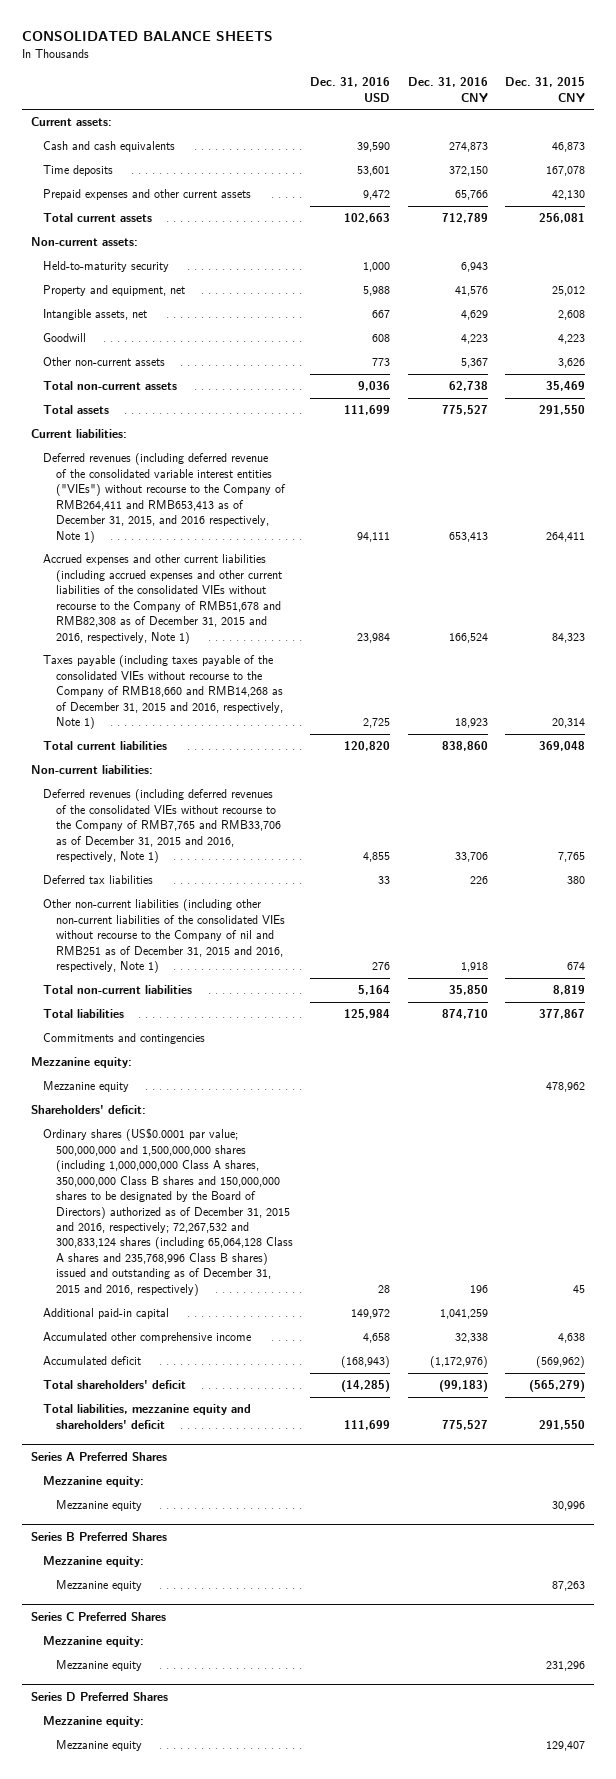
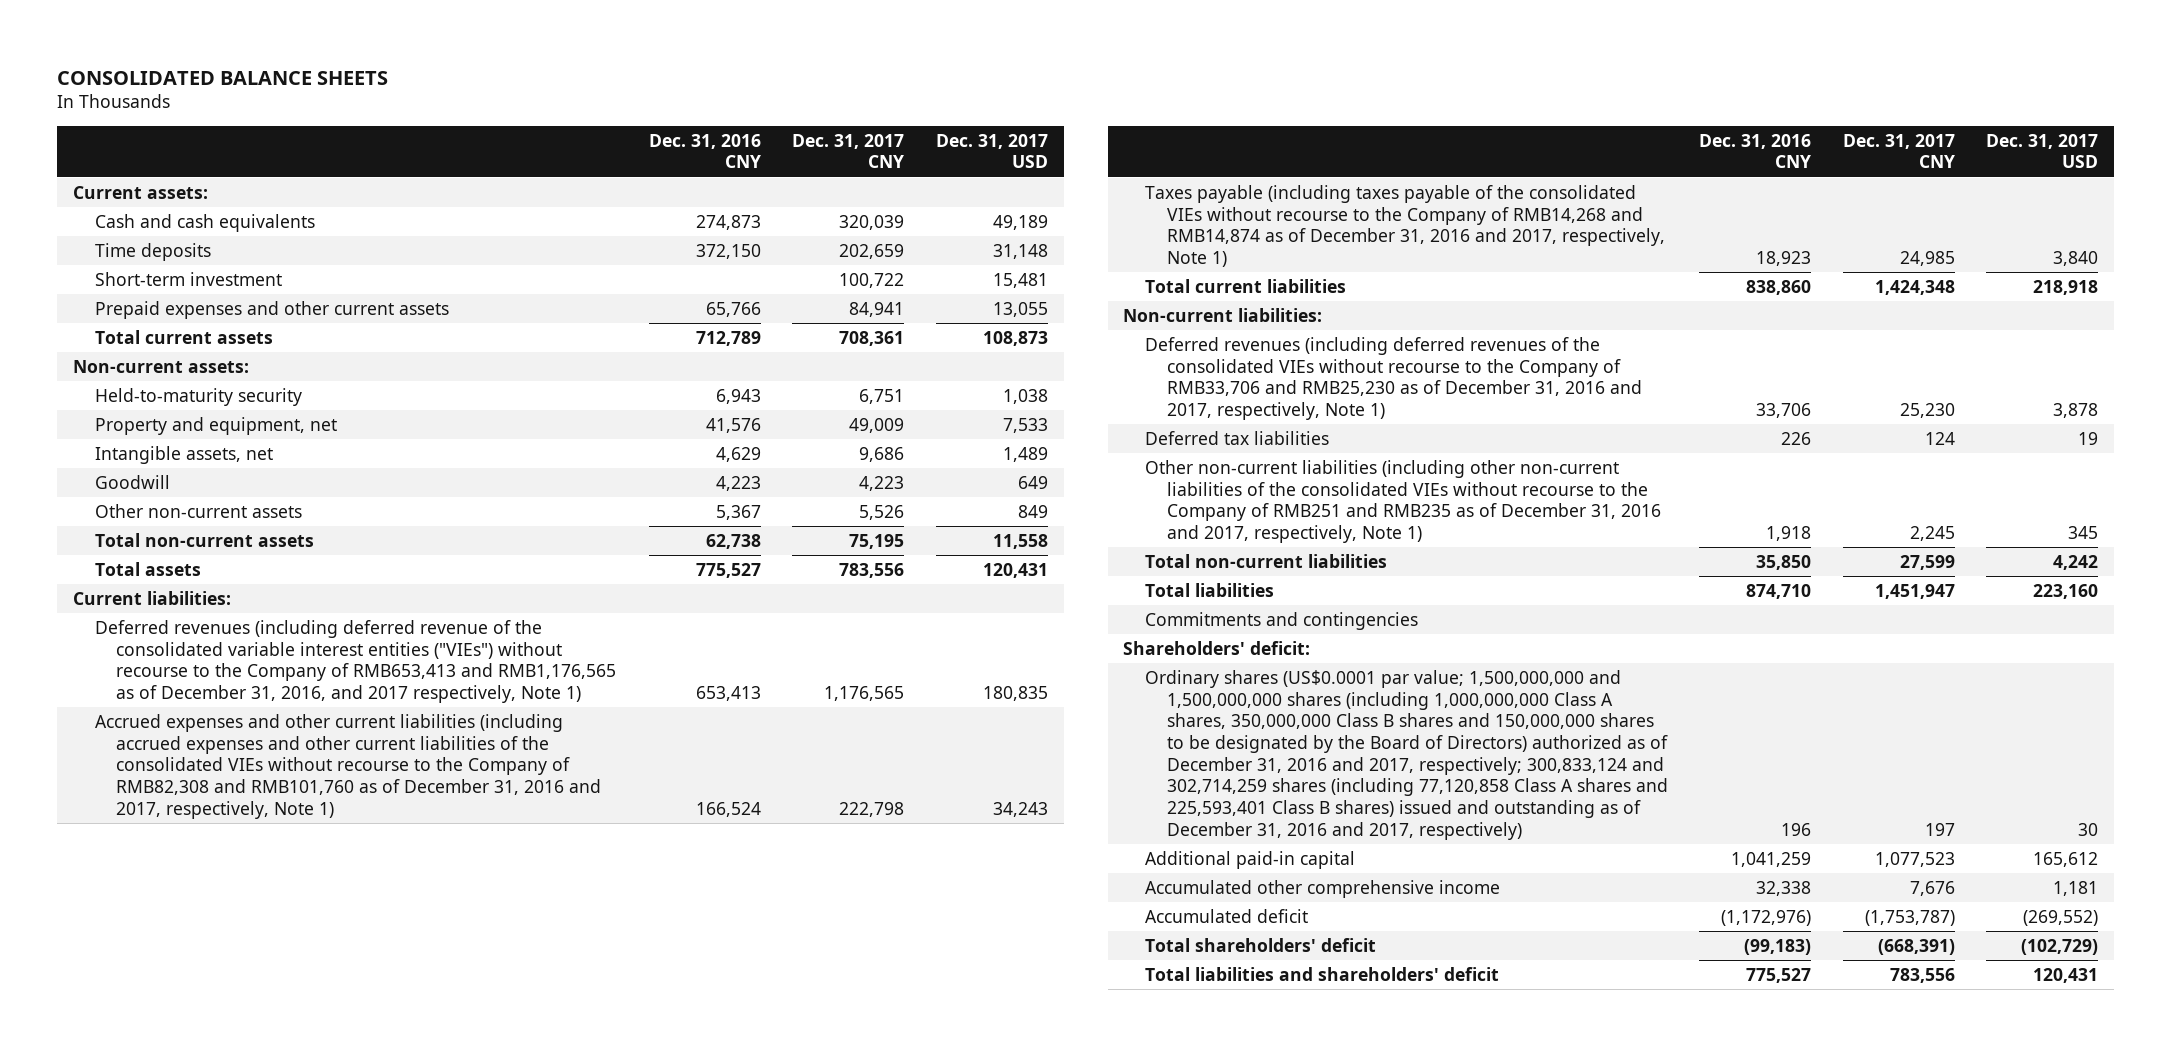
[310,77,391,102] Dec. 31, 2016 USD -> none
[505,77,586,102] Dec. 31, 2015 CNY -> none
none -> [792,133,905,169] Dec. 31, 2017 CNY
none -> [936,133,1049,169] Dec. 31, 2017 USD
none -> [94,271,282,286] Short-term investment
[43,453,286,543] Deferred revenues (including deferred revenue of the consolidated variable interest entities ("VIEs") without recourse to the Company of RMB264,411 and RMB653,413 as of December 31, 2015, and 2016 respectively, Note 1) -> [94,619,617,703] Deferred revenues (including deferred revenue of the consolidated variable interest entities ("VIEs") without recourse to the Company of RMB653,413 and RMB1,176,565 as of December 31, 2016, and 2017 respectively, Note 1)
[43,554,282,644] Accrued expenses and other current liabilities (including accrued expenses and other current liabilities of the consolidated VIEs without recourse to the Company of RMB51,678 and RMB82,308 as of December 31, 2015 and 2016, respectively, Note 1) -> [94,713,602,819] Accrued expenses and other current liabilities (including accrued expenses and other current liabilities of the consolidated VIEs without recourse to the Company of RMB82,308 and RMB101,760 as of December 31, 2016 and 2017, respectively, Note 1)
[43,655,283,730] Taxes payable (including taxes payable of the consolidated VIEs without recourse to the Company of RMB18,660 and RMB14,268 as of December 31, 2015 and 2016, respectively, Note 1) -> [1144,184,1665,267] Taxes payable (including taxes payable of the consolidated VIEs without recourse to the Company of RMB14,268 and RMB14,874 as of December 31, 2016 and 2017, respectively, Note 1)
[43,789,281,864] Deferred revenues (including deferred revenues of the consolidated VIEs without recourse to the Company of RMB7,765 and RMB33,706 as of December 31, 2015 and 2016, respectively, Note 1) -> [1144,336,1642,420] Deferred revenues (including deferred revenues of the consolidated VIEs without recourse to the Company of RMB33,706 and RMB25,230 as of December 31, 2016 and 2017, respectively, Note 1)
[43,899,285,974] Other non-current liabilities (including other non-current liabilities of the consolidated VIEs without recourse to the Company of nil and RMB251 as of December 31, 2015 and 2016, respectively, Note 1) -> [1144,459,1661,543] Other non-current liabilities (including other non-current liabilities of the consolidated VIEs without recourse to the Company of RMB251 and RMB235 as of December 31, 2016 and 2017, respectively, Note 1)
[31,1057,133,1069] Mezzanine equity: -> none
[43,1081,130,1093] Mezzanine equity -> none
[43,1128,293,1296] Ordinary shares (US$0.0001 par value; 500,000,000 and 1,500,000,000 shares (including 1,000,000,000 Class A shares, 350,000,000 Class B shares and 150,000,000 shares to be designated by the Board of Directors) authorized as of December 31, 2015 and 2016, respectively; 72,267,532 and 300,833,124 shares (including 65,064,128 Class A shares and 235,768,996 Class B shares) issued and outstanding as of December 31, 2015 and 2016, respectively) -> [1144,669,1668,840] Ordinary shares (US$0.0001 par value; 1,500,000,000 and 1,500,000,000 shares (including 1,000,000,000 Class A shares, 350,000,000 Class B shares and 150,000,000 shares to be designated by the Board of Directors) authorized as of December 31, 2016 and 2017, respectively; 300,833,124 and 302,714,259 shares (including 77,120,858 Class A shares and 225,593,401 Class B shares) issued and outstanding as of December 31, 2016 and 2017, respectively)
[31,1452,168,1462] Series A Preferred Shares -> none
[43,1476,145,1488] Mezzanine equity: -> none
[55,1500,142,1512] Mezzanine equity -> none
[31,1532,168,1542] Series B Preferred Shares -> none
[43,1556,145,1568] Mezzanine equity: -> none
[55,1580,142,1592] Mezzanine equity -> none
[31,1612,167,1622] Series C Preferred Shares -> none
[43,1636,145,1648] Mezzanine equity: -> none
[55,1660,142,1672] Mezzanine equity -> none
[31,1692,169,1702] Series D Preferred Shares -> none
[43,1716,145,1728] Mezzanine equity: -> none
[55,1740,142,1752] Mezzanine equity -> none
[43,1404,252,1429] Total liabilities, mezzanine equity and shareholders' deficit -> [1144,966,1499,981] Total liabilities and shareholders' deficit

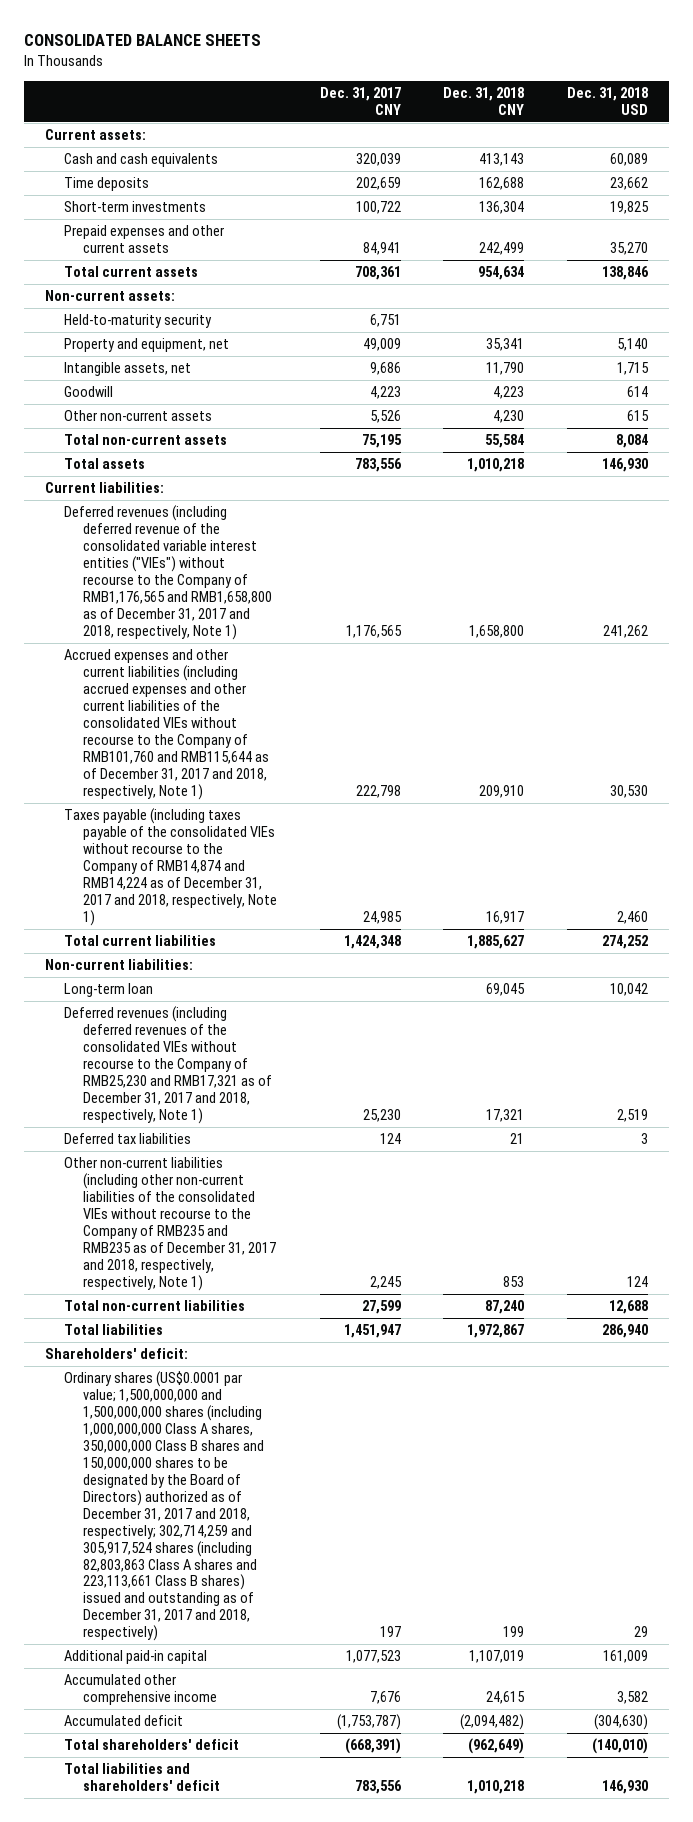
[648,133,761,169] Dec. 31, 2016 CNY -> none
[936,133,1049,169] Dec. 31, 2017 USD -> none
none -> [443,86,525,115] Dec. 31, 2018 CNY
none -> [566,86,648,115] Dec. 31, 2018 USD
[94,271,282,286] Short-term investment -> [64,201,207,213] Short-term investments
[94,619,617,703] Deferred revenues (including deferred revenue of the consolidated variable interest entities ("VIEs") without recourse to the Company of RMB653,413 and RMB1,176,565 as of December 31, 2016, and 2017 respectively, Note 1) -> [64,505,273,640] Deferred revenues (including deferred revenue of the consolidated variable interest entities ("VIEs") without recourse to the Company of RMB1,176,565 and RMB1,658,800 as of December 31, 2017 and 2018, respectively, Note 1)
[94,713,602,819] Accrued expenses and other current liabilities (including accrued expenses and other current liabilities of the consolidated VIEs without recourse to the Company of RMB82,308 and RMB101,760 as of December 31, 2016 and 2017, respectively, Note 1) -> [64,649,270,800] Accrued expenses and other current liabilities (including accrued expenses and other current liabilities of the consolidated VIEs without recourse to the Company of RMB101,760 and RMB115,644 as of December 31, 2017 and 2018, respectively, Note 1)
[1144,184,1665,267] Taxes payable (including taxes payable of the consolidated VIEs without recourse to the Company of RMB14,268 and RMB14,874 as of December 31, 2016 and 2017, respectively, Note 1) -> [64,808,278,926] Taxes payable (including taxes payable of the consolidated VIEs without recourse to the Company of RMB14,874 and RMB14,224 as of December 31, 2017 and 2018, respectively, Note 1)
none -> [64,983,154,998] Long-term loan
[1144,336,1642,420] Deferred revenues (including deferred revenues of the consolidated VIEs without recourse to the Company of RMB33,706 and RMB25,230 as of December 31, 2016 and 2017, respectively, Note 1) -> [64,1006,273,1124] Deferred revenues (including deferred revenues of the consolidated VIEs without recourse to the Company of RMB25,230 and RMB17,321 as of December 31, 2017 and 2018, respectively, Note 1)
[1144,459,1661,543] Other non-current liabilities (including other non-current liabilities of the consolidated VIEs without recourse to the Company of RMB251 and RMB235 as of December 31, 2016 and 2017, respectively, Note 1) -> [64,1157,277,1291] Other non-current liabilities (including other non-current liabilities of the consolidated VIEs without recourse to the Company of RMB235 and RMB235 as of December 31, 2017 and 2018, respectively, respectively, Note 1)
[1144,611,1418,630] Commitments and contingencies -> none
[1144,669,1668,840] Ordinary shares (US$0.0001 par value; 1,500,000,000 and 1,500,000,000 shares (including 1,000,000,000 Class A shares, 350,000,000 Class B shares and 150,000,000 shares to be designated by the Board of Directors) authorized as of December 31, 2016 and 2017, respectively; 300,833,124 and 302,714,259 shares (including 77,120,858 Class A shares and 225,593,401 Class B shares) issued and outstanding as of December 31, 2016 and 2017, respectively) -> [64,1371,265,1642] Ordinary shares (US$0.0001 par value; 1,500,000,000 and 1,500,000,000 shares (including 1,000,000,000 Class A shares, 350,000,000 Class B shares and 150,000,000 shares to be designated by the Board of Directors) authorized as of December 31, 2017 and 2018, respectively; 302,714,259 and 305,917,524 shares (including 82,803,863 Class A shares and 223,113,661 Class B shares) issued and outstanding as of December 31, 2017 and 2018, respectively)

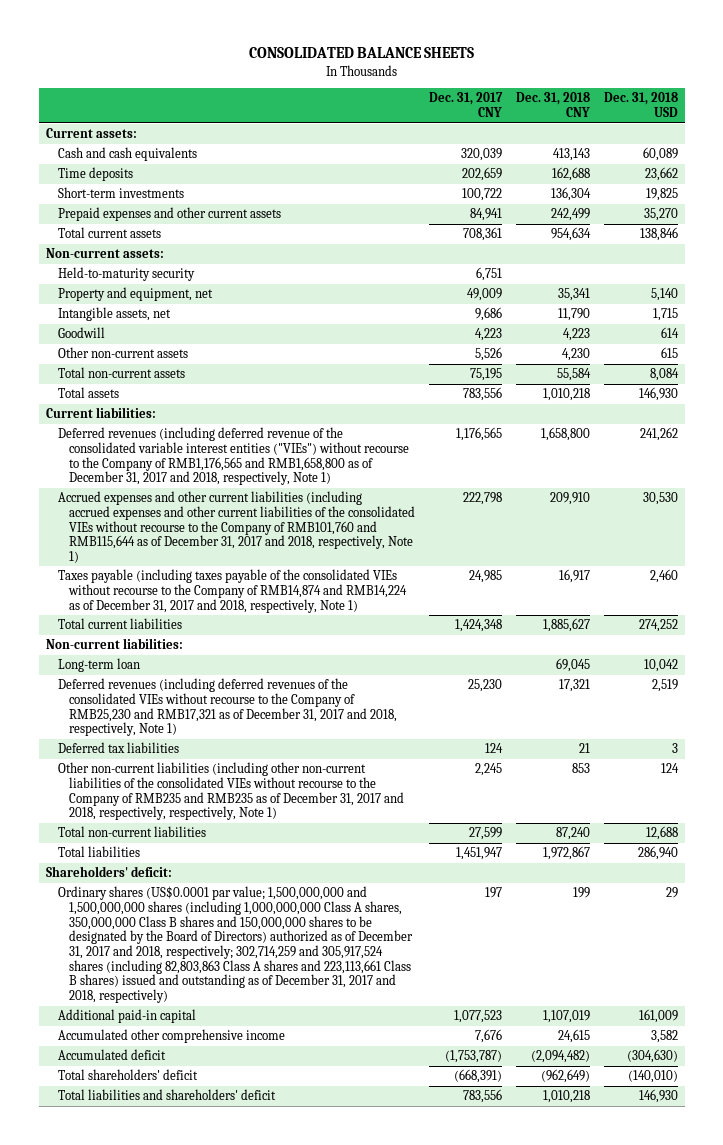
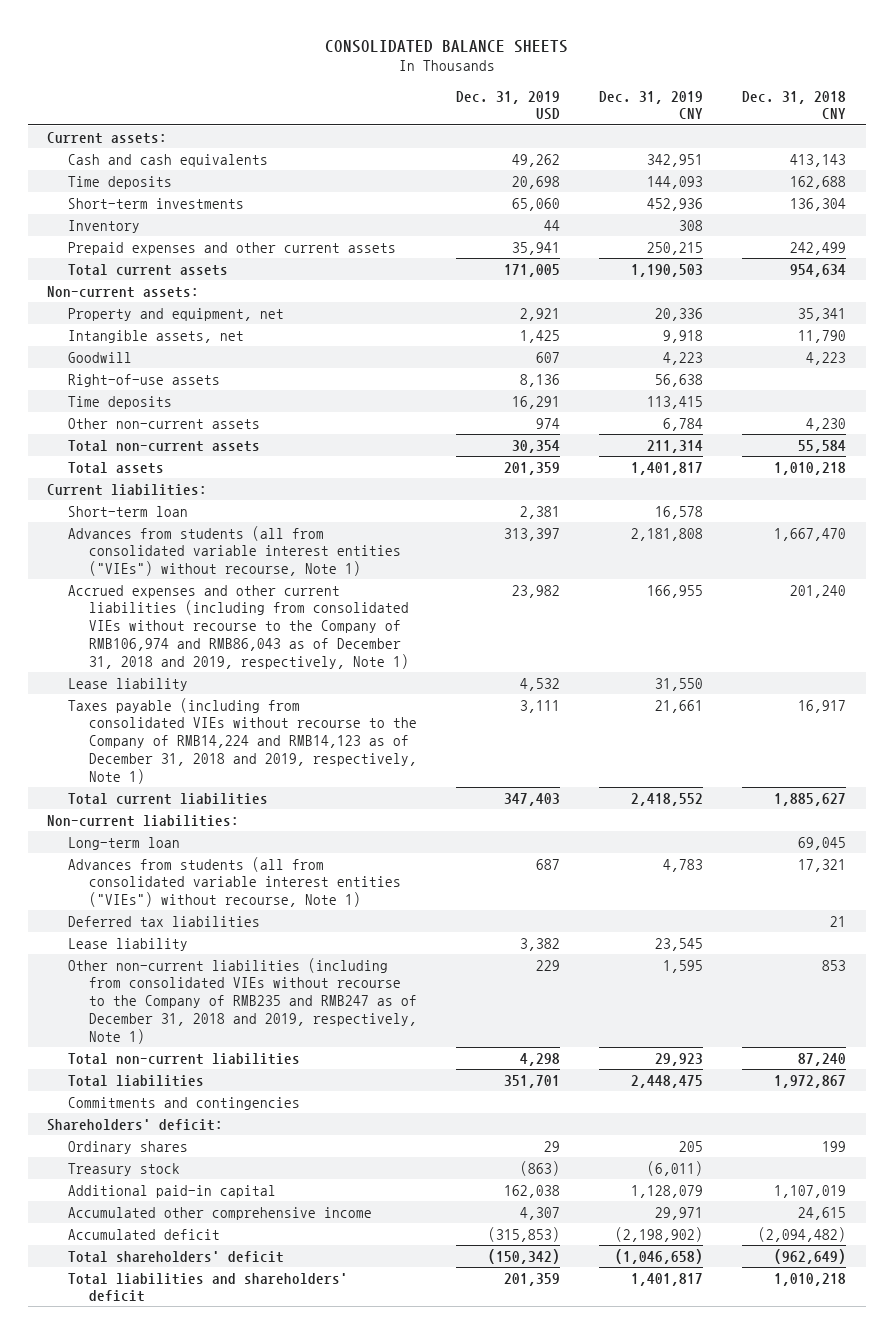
[429,92,504,117] Dec. 31, 2017 CNY -> none
[603,92,678,117] Dec. 31, 2018 USD -> none
none -> [456,90,561,121] Dec. 31, 2019 USD
none -> [599,90,704,120] Dec. 31, 2019 CNY
none -> [68,219,141,233] Inventory
[57,267,195,282] Held-to-maturity security -> none
none -> [68,373,221,387] Right-of-use assets
none -> [68,395,173,409] Time deposits
none -> [68,505,189,517] Short-term loan
[57,427,410,486] Deferred revenues (including deferred revenue of the consolidated variable interest entities ("VIEs") without recourse to the Company of RMB1,176,565 and RMB1,658,800 as of December 31, 2017 and 2018, respectively, Note 1) -> [68,525,402,577] Advances from students (all from consolidated variable interest entities ("VIEs") without recourse, Note 1)
[540,427,590,442] 1,658,800 -> [774,527,847,541] 1,667,470
[57,491,416,563] Accrued expenses and other current liabilities (including accrued expenses and other current liabilities of the consolidated VIEs without recourse to the Company of RMB101,760 and RMB115,644 as of December 31, 2017 and 2018, respectively, Note 1) -> [68,584,410,669] Accrued expenses and other current liabilities (including from consolidated VIEs without recourse to the Company of RMB106,974 and RMB86,043 as of December 31, 2018 and 2019, respectively, Note 1)
[549,492,590,506] 209,910 -> [790,584,847,598] 201,240
none -> [68,677,189,691] Lease liability
[57,569,408,613] Taxes payable (including taxes payable of the consolidated VIEs without recourse to the Company of RMB14,874 and RMB14,224 as of December 31, 2017 and 2018, respectively, Note 1) -> [68,697,418,784] Taxes payable (including from consolidated VIEs without recourse to the Company of RMB14,224 and RMB14,123 as of December 31, 2018 and 2019, respectively, Note 1)
[57,678,398,737] Deferred revenues (including deferred revenues of the consolidated VIEs without recourse to the Company of RMB25,230 and RMB17,321 as of December 31, 2017 and 2018, respectively, Note 1) -> [68,856,402,908] Advances from students (all from consolidated variable interest entities ("VIEs") without recourse, Note 1)
none -> [68,937,189,951] Lease liability
[57,762,405,821] Other non-current liabilities (including other non-current liabilities of the consolidated VIEs without recourse to the Company of RMB235 and RMB235 as of December 31, 2017 and 2018, respectively, respectively, Note 1) -> [68,957,418,1044] Other non-current liabilities (including from consolidated VIEs without recourse to the Company of RMB235 and RMB247 as of December 31, 2018 and 2019, respectively, Note 1)
none -> [68,1096,301,1110] Commitments and contingencies
[57,886,414,1003] Ordinary shares (US$0.0001 par value; 1,500,000,000 and 1,500,000,000 shares (including 1,000,000,000 Class A shares, 350,000,000 Class B shares and 150,000,000 shares to be designated by the Board of Directors) authorized as of December 31, 2017 and 2018, respectively; 302,714,259 and 305,917,524 shares (including 82,803,863 Class A shares and 223,113,661 Class B shares) issued and outstanding as of December 31, 2017 and 2018, respectively) -> [68,1140,189,1154] Ordinary shares
none -> [68,1162,181,1176] Treasury stock

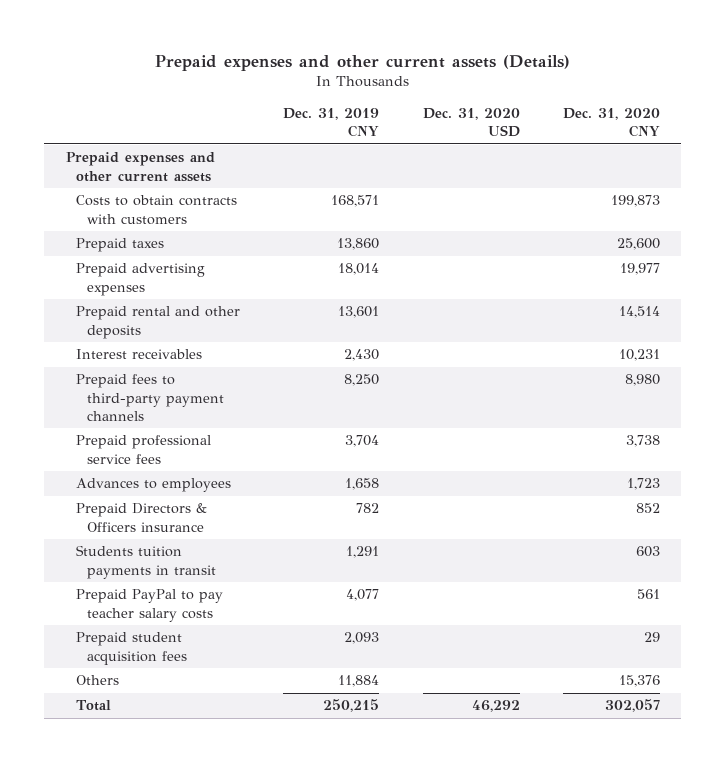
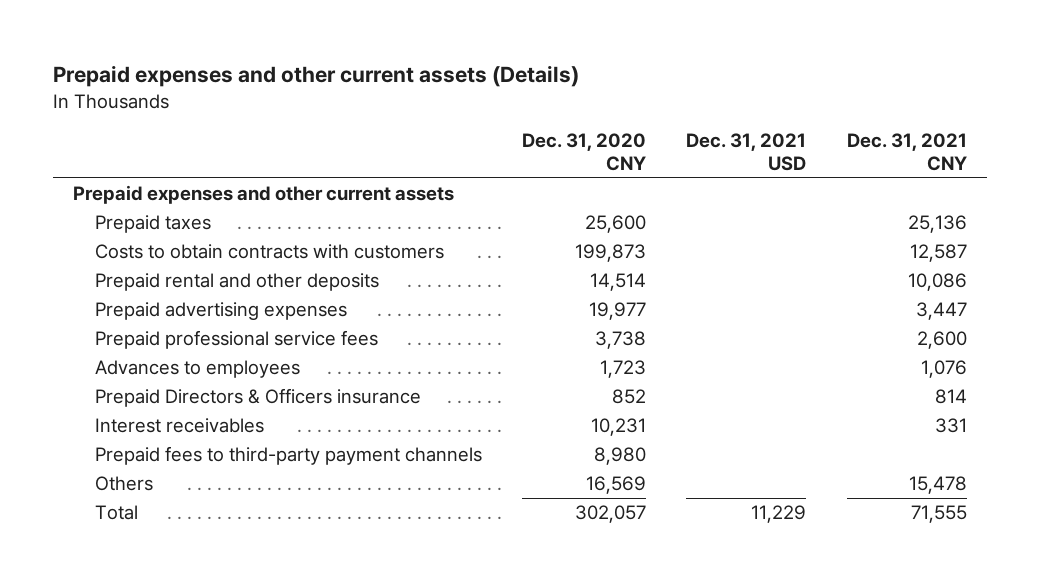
[283,108,380,138] Dec. 31, 2019 CNY -> none
[422,108,520,138] Dec. 31, 2020 USD -> none
none -> [686,133,807,171] Dec. 31, 2021 USD
none -> [846,133,967,171] Dec. 31, 2021 CNY
[76,195,238,225] Costs to obtain contracts with customers -> [94,244,444,260] Costs to obtain contracts with customers
[76,263,206,296] Prepaid advertising expenses -> [94,302,347,321] Prepaid advertising expenses
[76,545,216,579] Students tuition payments in transit -> none
[76,589,224,622] Prepaid PayPal to pay teacher salary costs -> none
[76,632,187,665] Prepaid student acquisition fees -> none
[76,349,203,360] Interest receivables -> [94,418,264,434] Interest receivables
[76,374,224,421] Prepaid fees to third-party payment channels -> [94,446,482,466] Prepaid fees to third-party payment channels
[618,675,660,688] 15,376 -> [585,476,646,495] 16,569

